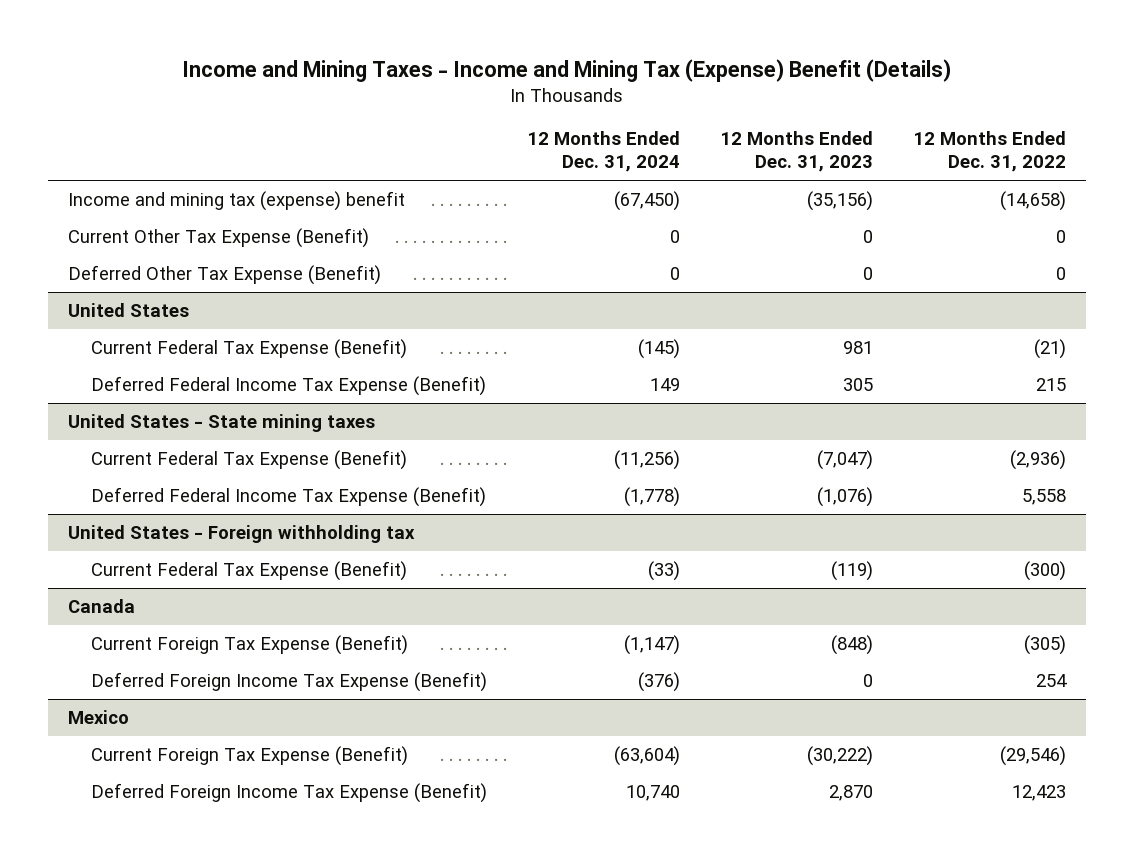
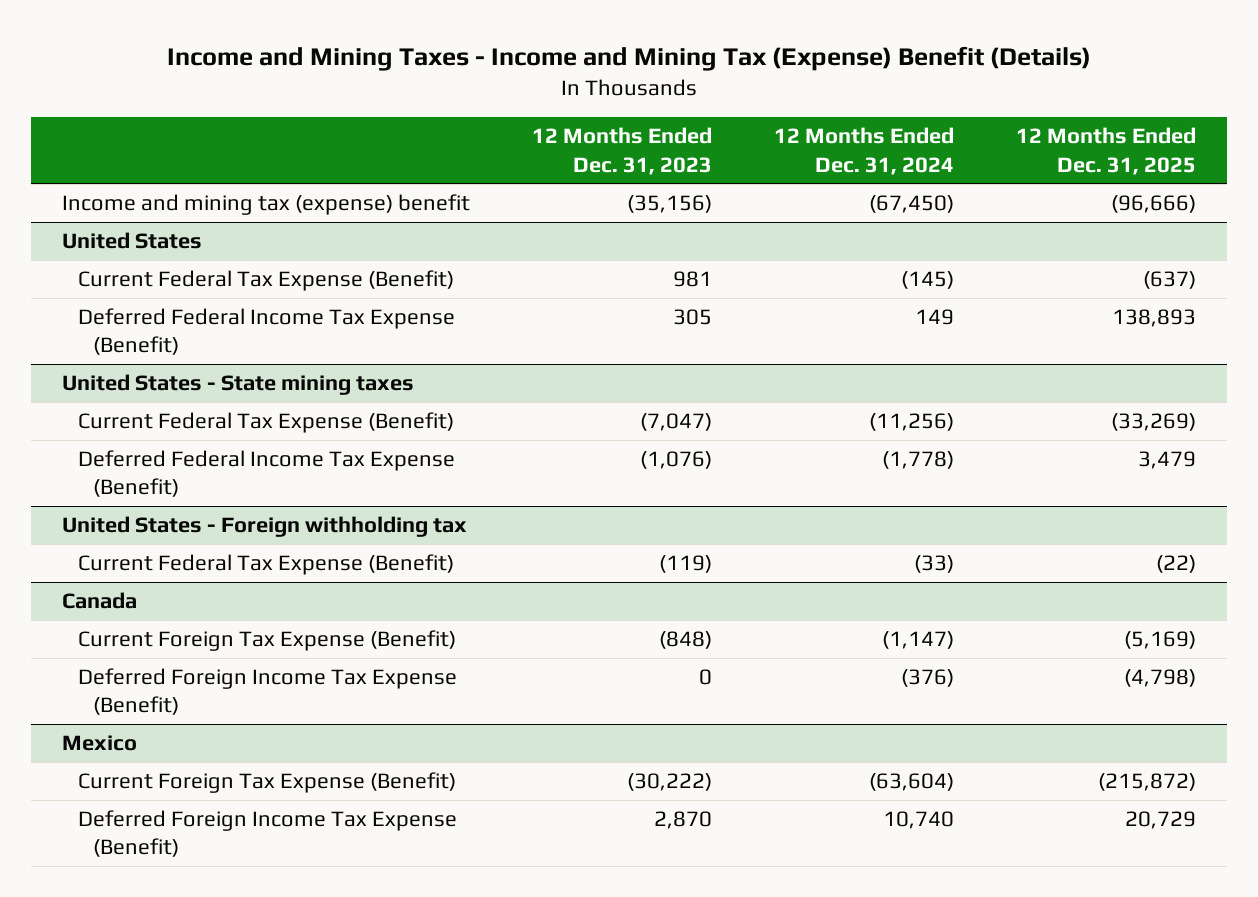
[912,131,1066,173] 12 Months Ended Dec. 31, 2022 -> none
none -> [1016,127,1197,175] 12 Months Ended Dec. 31, 2025
[68,227,370,248] Current Other Tax Expense (Benefit) -> none
[68,264,382,285] Deferred Other Tax Expense (Benefit) -> none

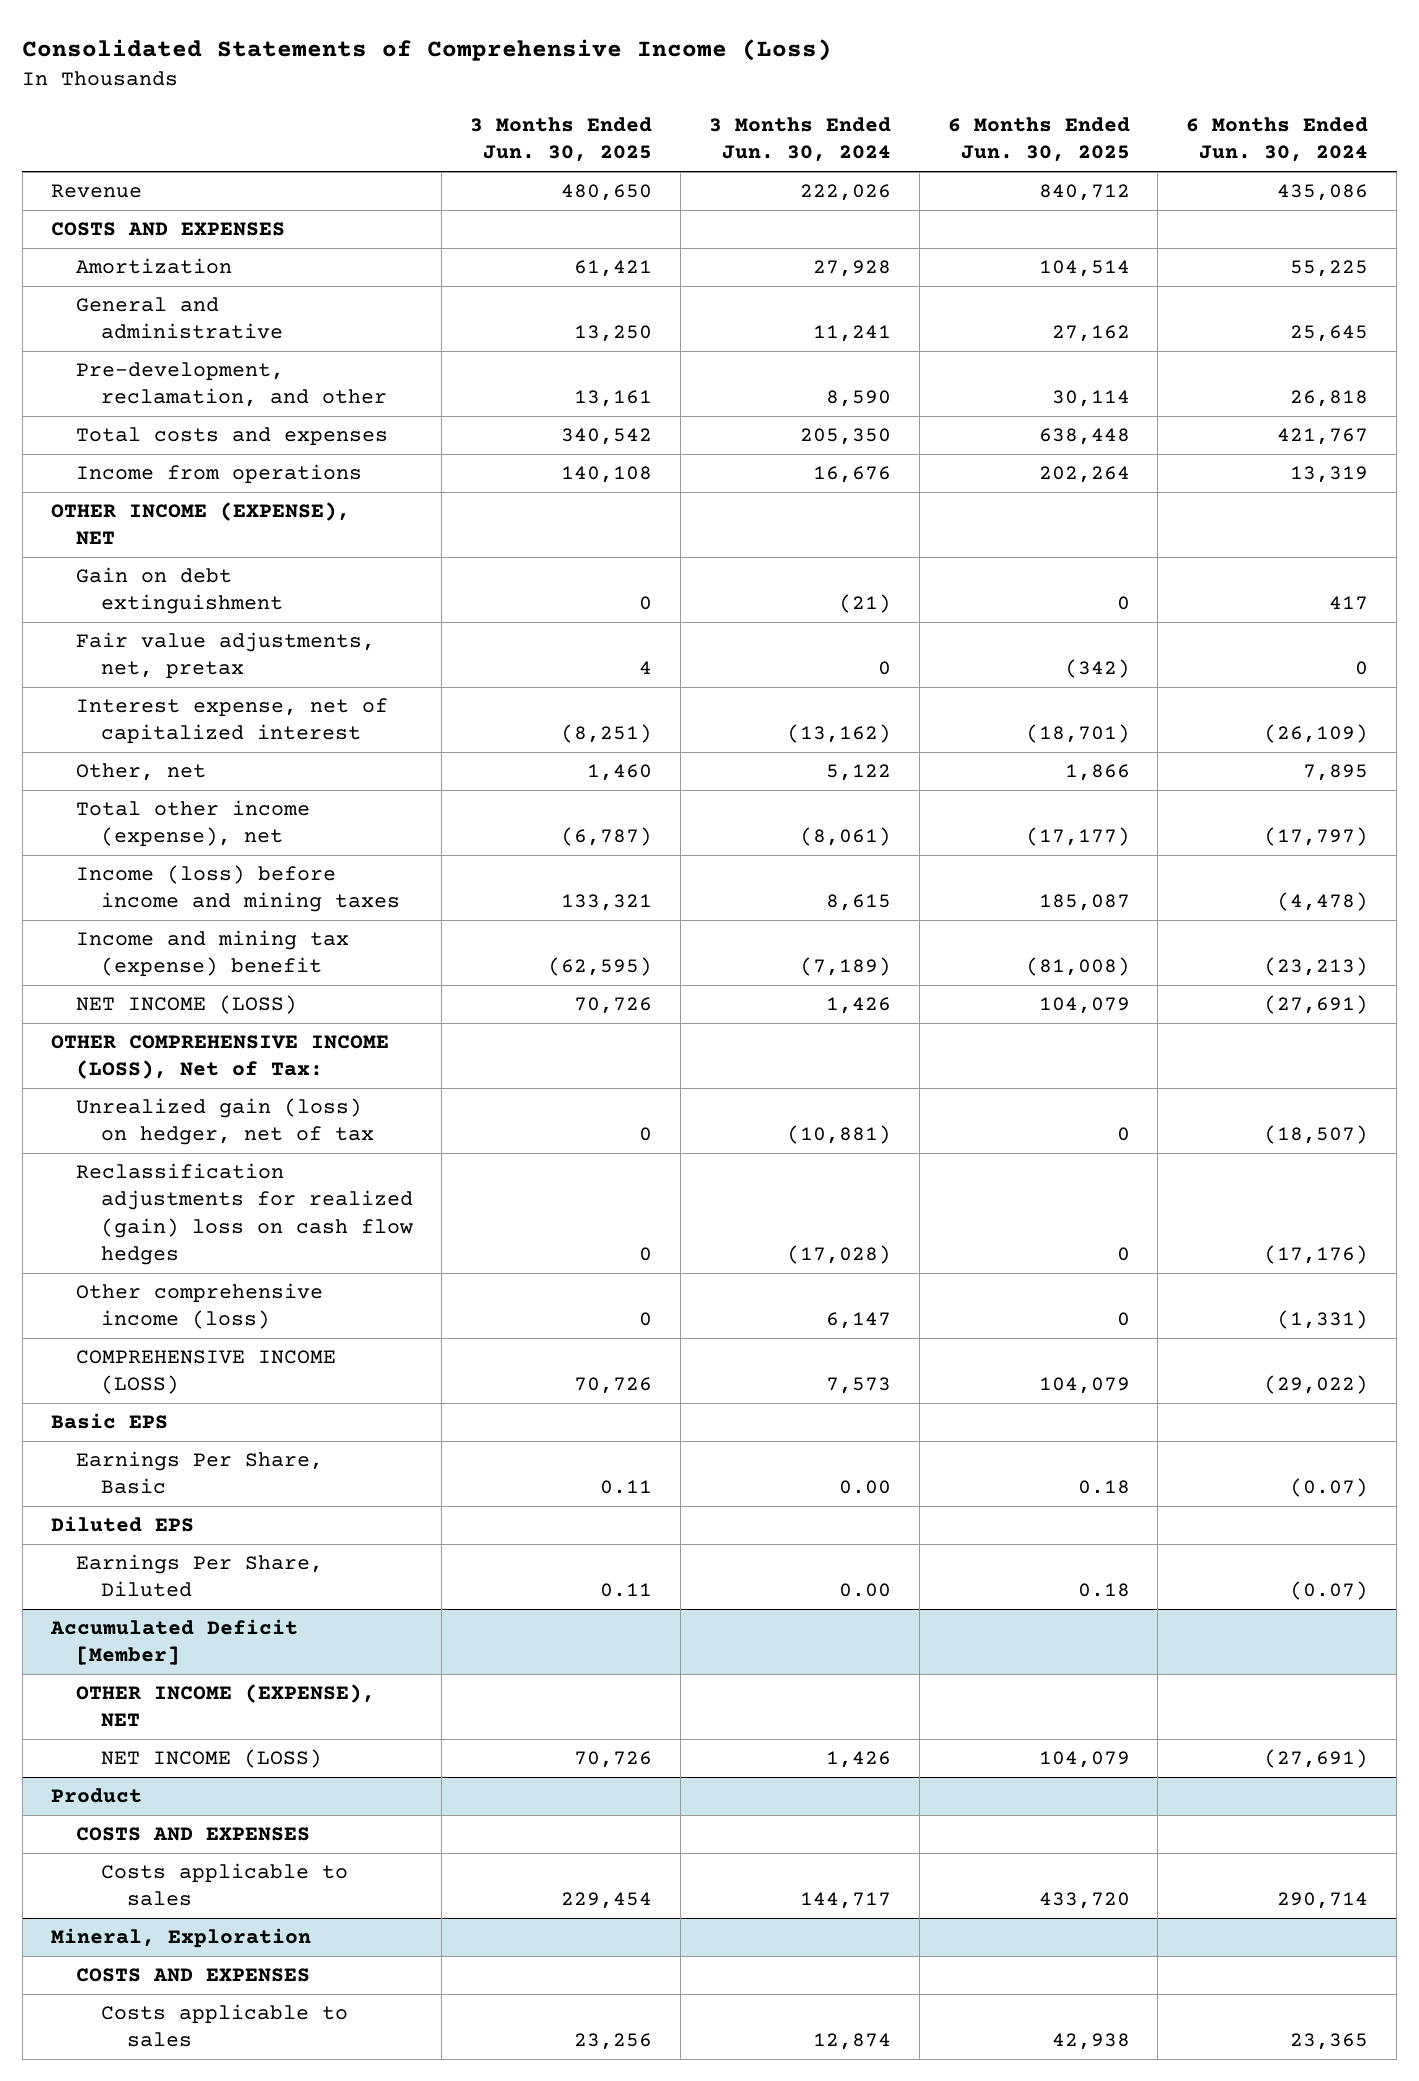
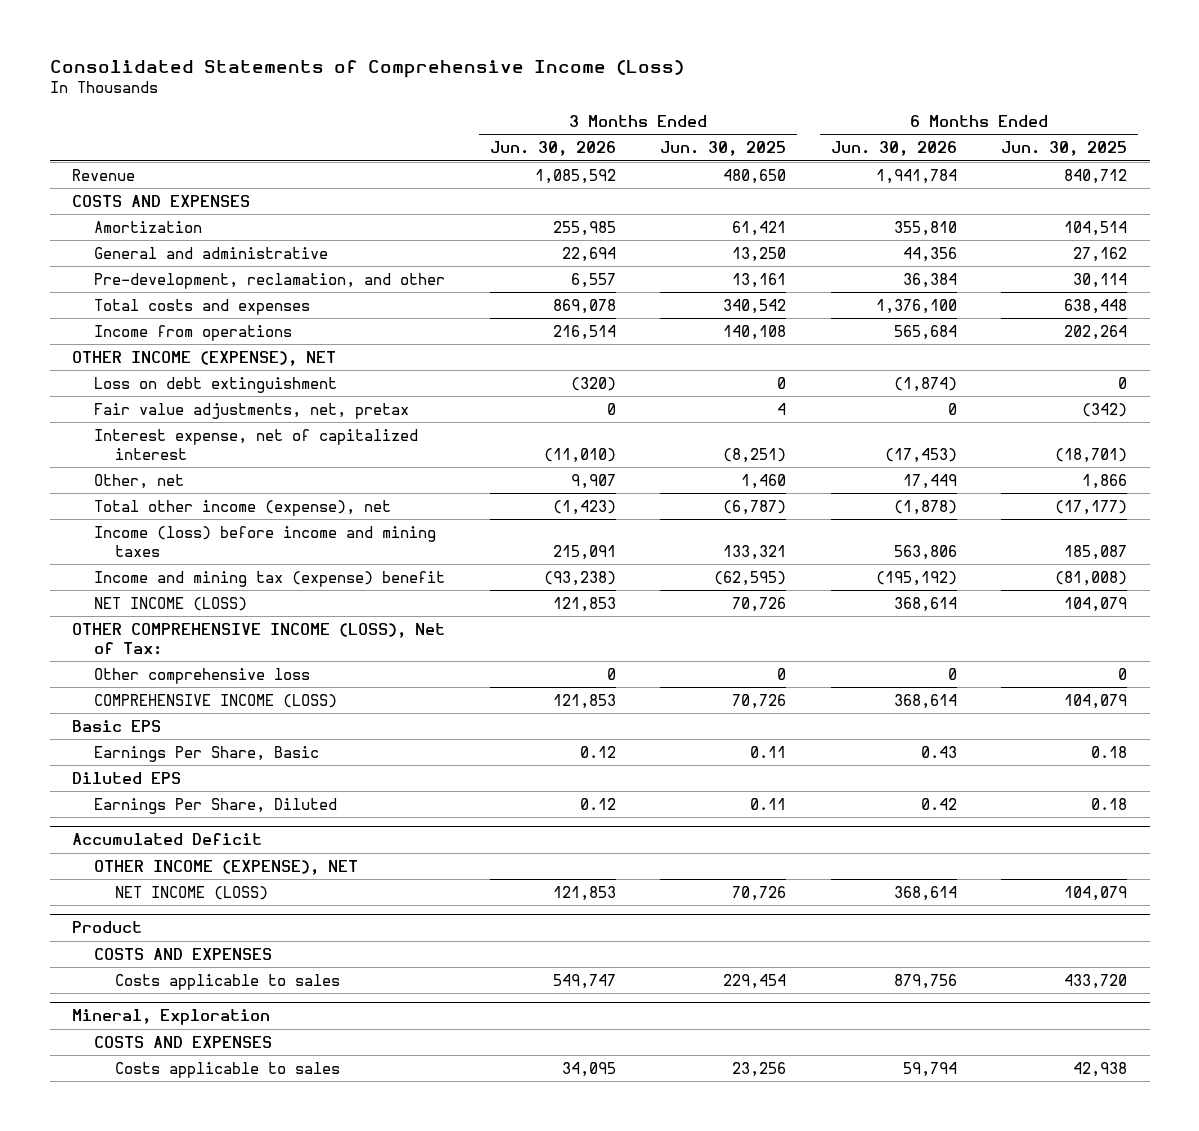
[708,117,891,163] 3 Months Ended Jun. 30, 2024 -> none
[1186,117,1369,163] 6 Months Ended Jun. 30, 2024 -> none
none -> [489,141,616,157] Jun. 30, 2026
none -> [830,141,957,157] Jun. 30, 2026
[75,567,284,615] Gain on debt extinguishment -> [93,376,337,393] Loss on debt extinguishment
[75,1098,375,1146] Unrealized gain (loss) on hedger, net of tax -> none
[75,1163,414,1266] Reclassification adjustments for realized (gain) loss on cash flow hedges -> none
[75,1283,323,1330] Other comprehensive income (loss) -> [93,667,310,684] Other comprehensive loss
[49,1619,298,1666] Accumulated Deficit [Member] -> [72,833,263,846] Accumulated Deficit

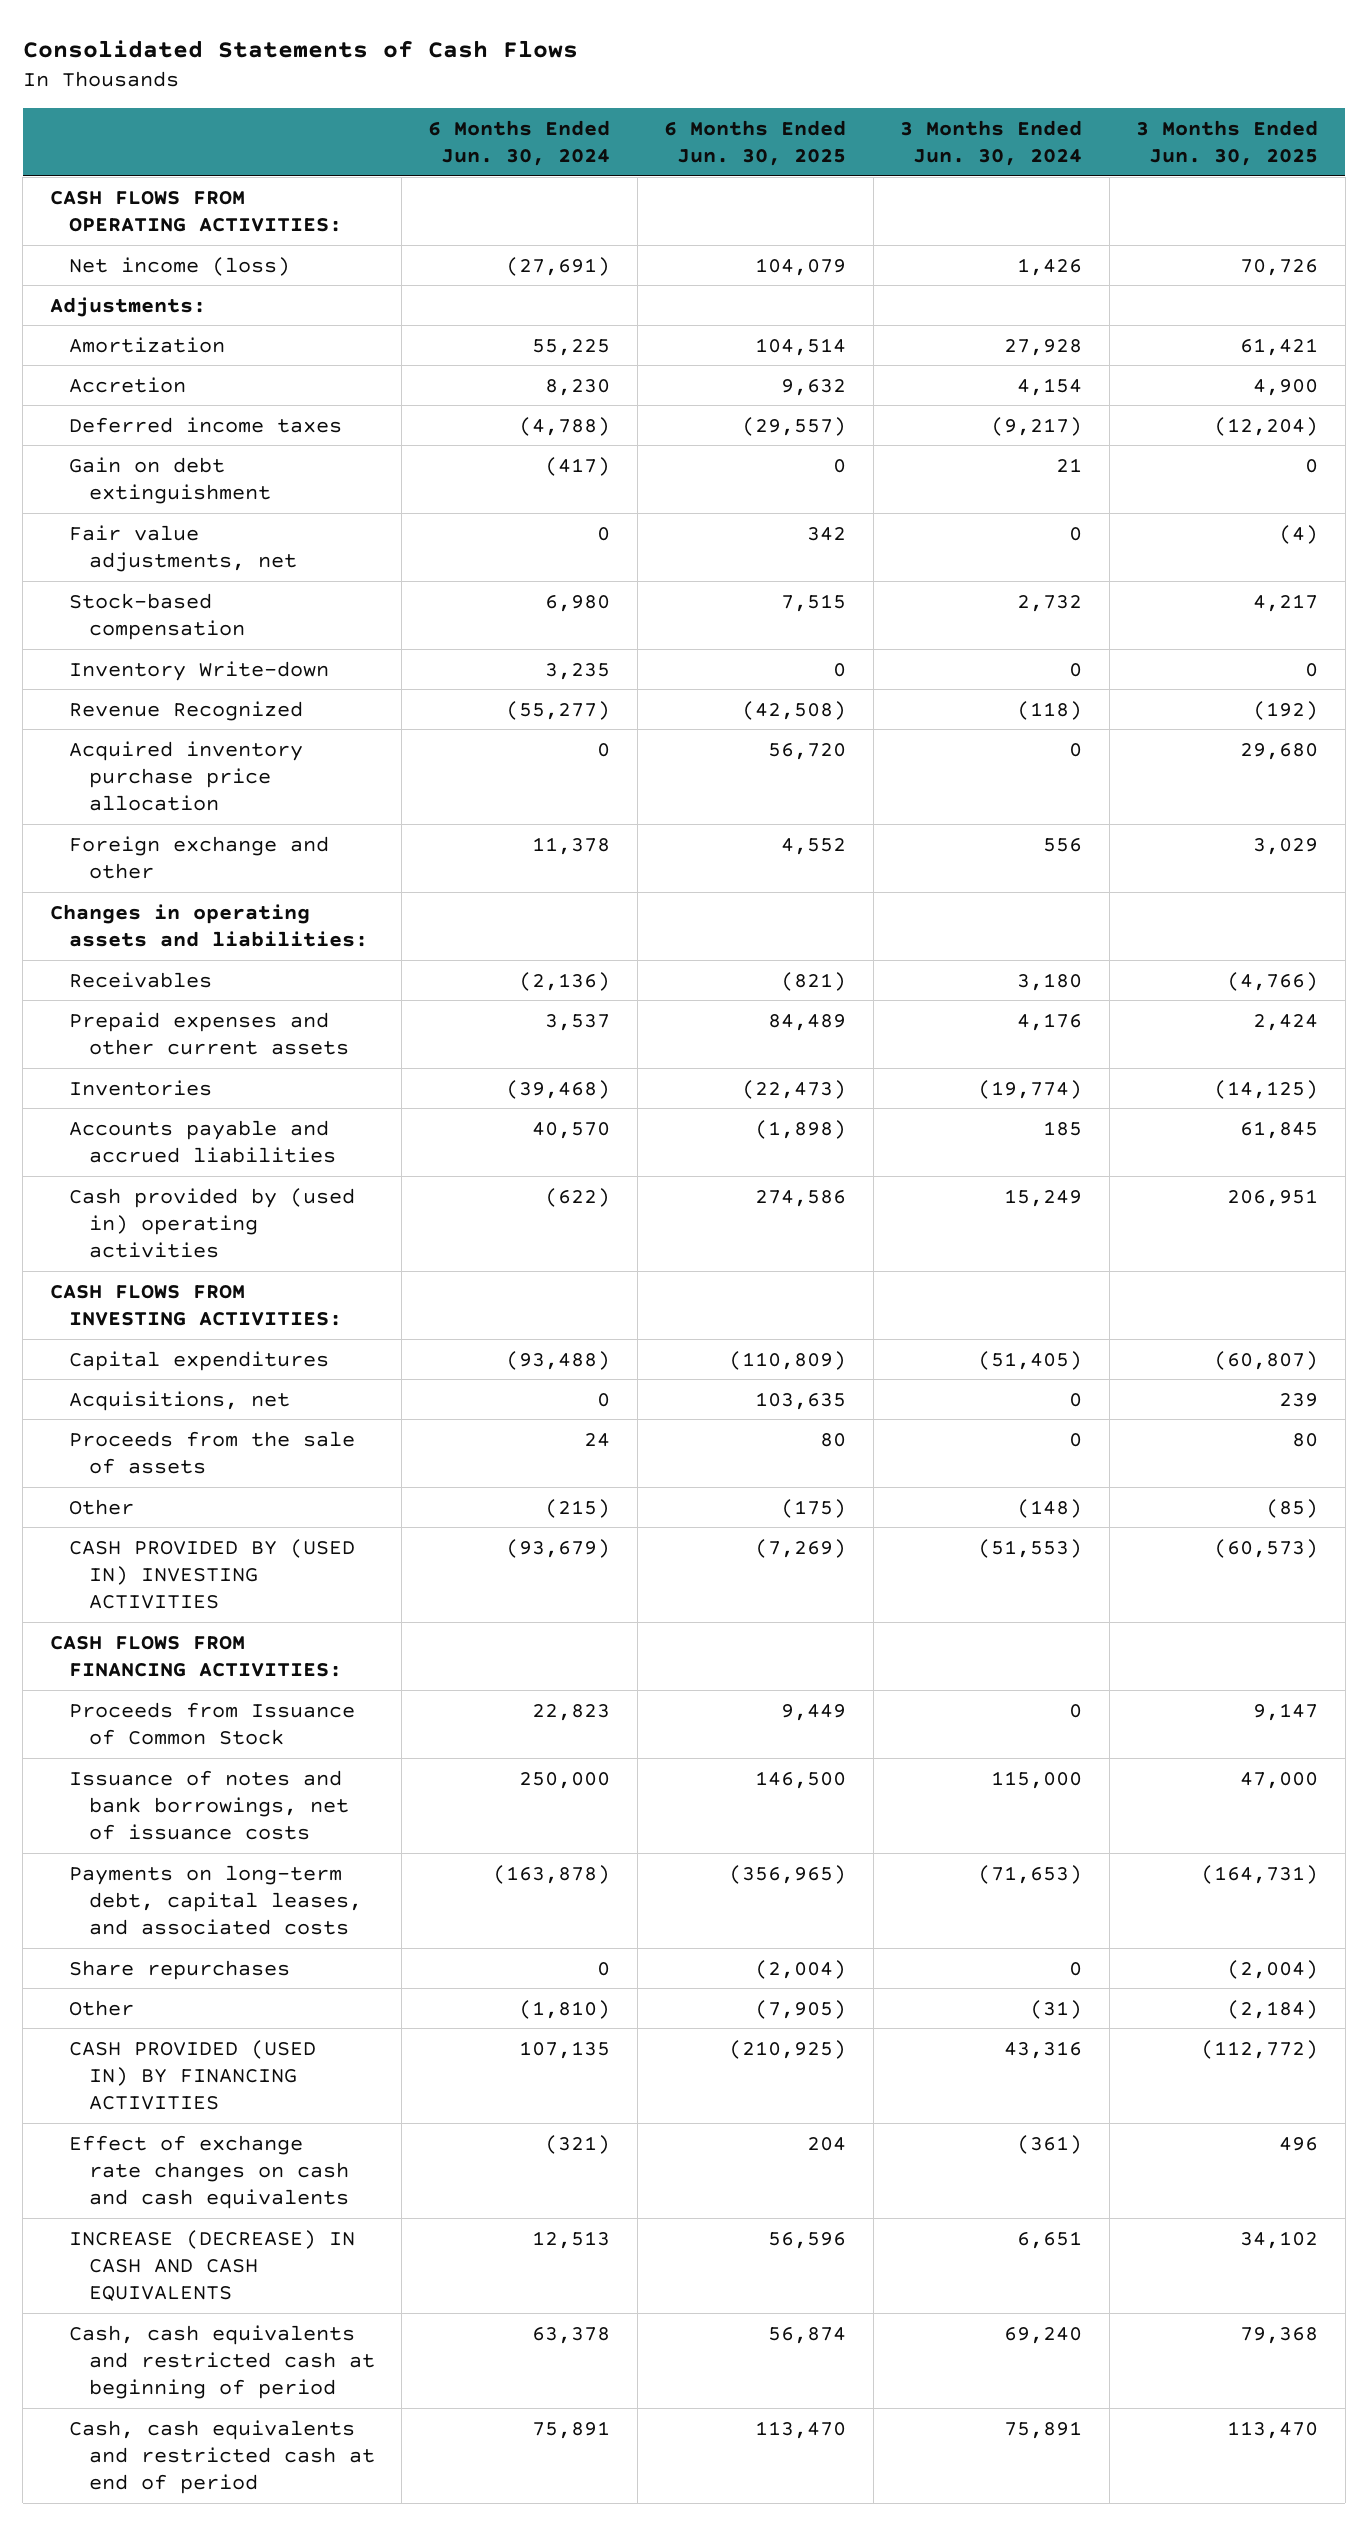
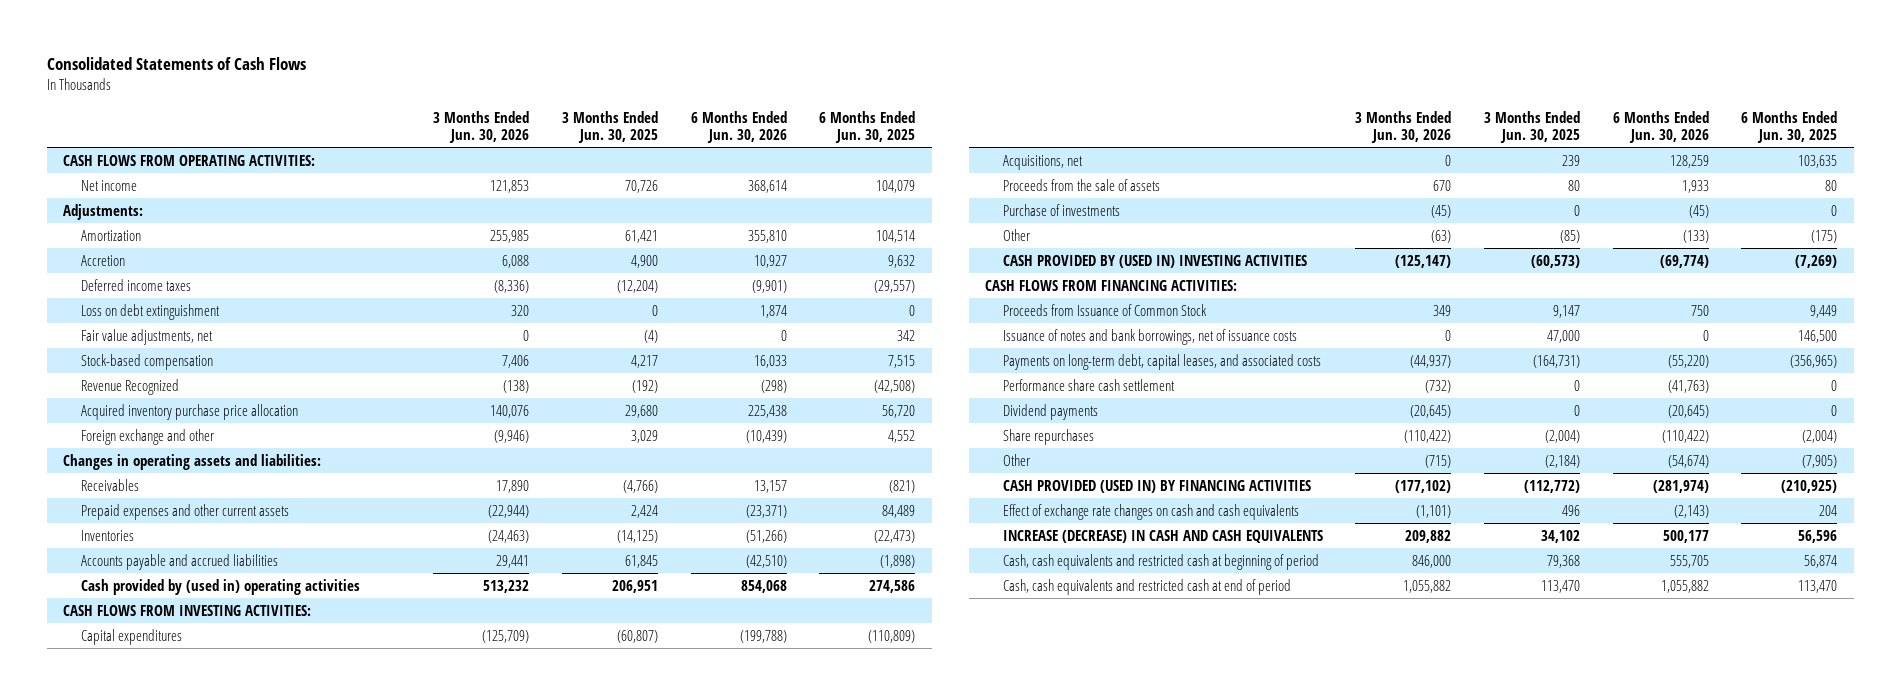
[428,119,611,167] 6 Months Ended Jun. 30, 2024 -> none
[900,119,1083,167] 3 Months Ended Jun. 30, 2024 -> none
none -> [433,111,530,144] 3 Months Ended Jun. 30, 2026
none -> [690,111,787,144] 6 Months Ended Jun. 30, 2026
[69,256,291,276] Net income (loss) -> [80,179,137,191] Net income
[69,456,271,504] Gain on debt extinguishment -> [80,303,220,320] Loss on debt extinguishment
[69,660,330,681] Inventory Write-down -> none
none -> [1002,203,1120,216] Purchase of investments
none -> [1002,378,1175,391] Performance share cash settlement
none -> [1002,403,1098,420] Dividend payments

